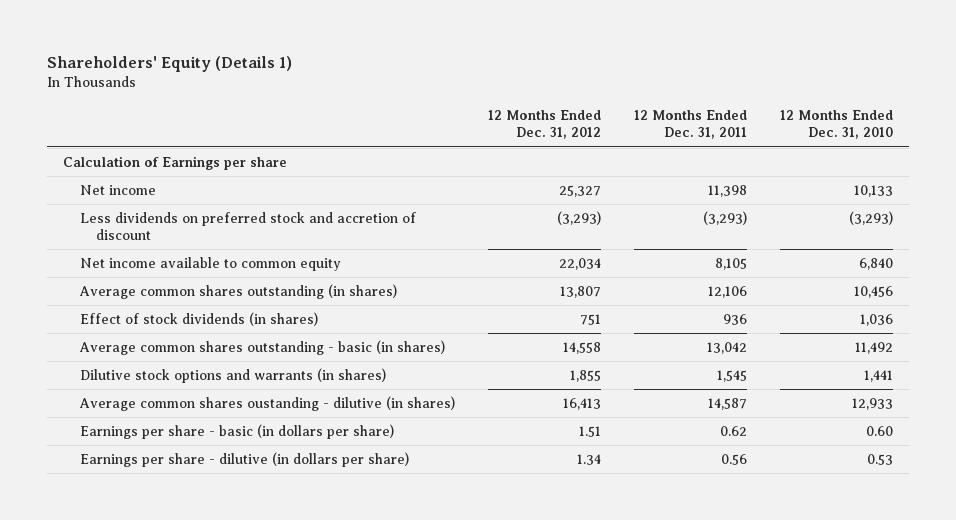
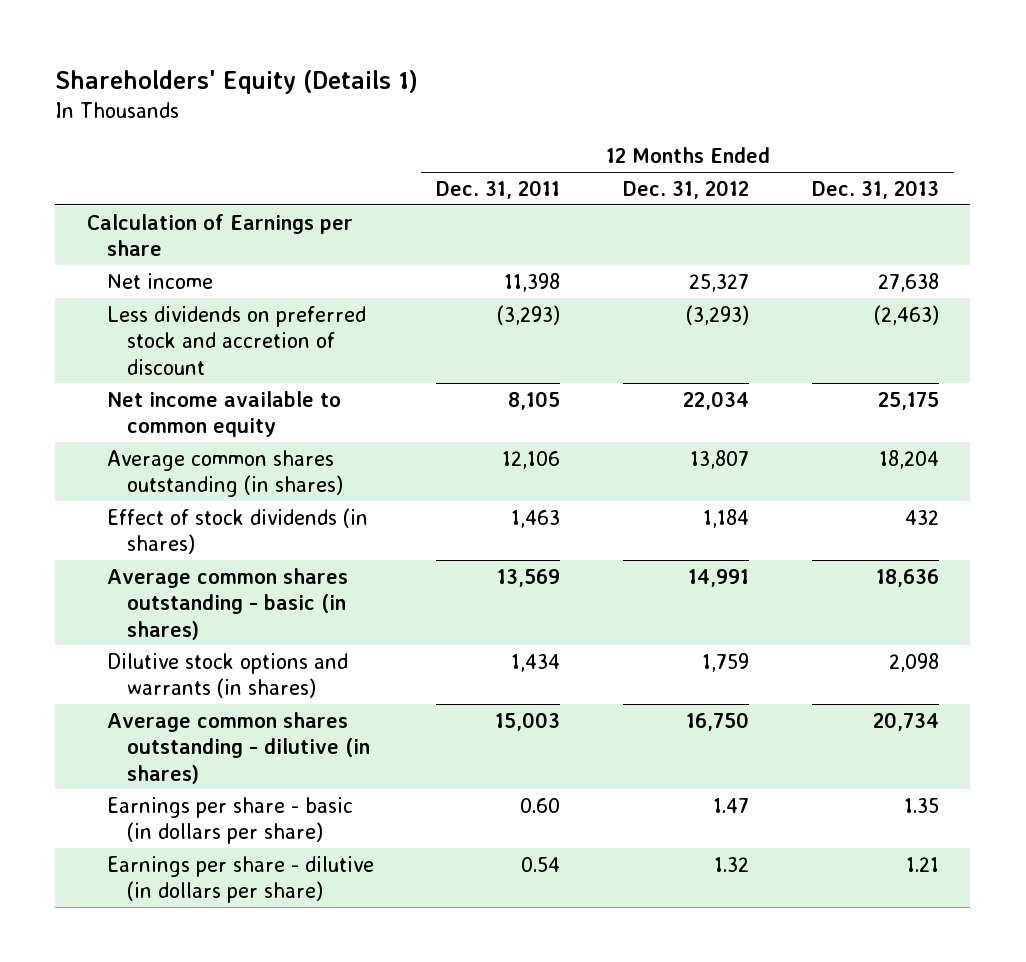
[779,109,893,140] 12 Months Ended Dec. 31, 2010 -> none
none -> [811,179,939,199] Dec. 31, 2013
[579,313,601,325] 751 -> [703,508,750,528] 1,184
[722,313,747,325] 936 -> [511,509,561,528] 1,463
[562,341,601,354] 14,558 -> [688,568,750,587] 14,991
[706,341,747,354] 13,042 -> [497,568,561,587] 13,569
[569,369,601,382] 1,855 -> [702,652,750,672] 1,759
[716,369,747,382] 1,545 -> [511,653,561,672] 1,434
[78,395,455,411] Average common shares oustanding - dilutive (in shares) -> [106,711,370,784] Average common shares outstanding - dilutive (in shares)
[562,397,601,410] 16,413 -> [686,711,750,731] 16,750
[707,397,747,410] 14,587 -> [495,711,561,731] 15,003
[578,425,601,437] 1.51 -> [713,797,750,813] 1.47
[719,425,747,436] 0.62 -> [520,797,561,813] 0.60
[576,453,601,465] 1.34 -> [714,856,750,872] 1.32
[720,453,747,465] 0.56 -> [521,856,561,872] 0.54

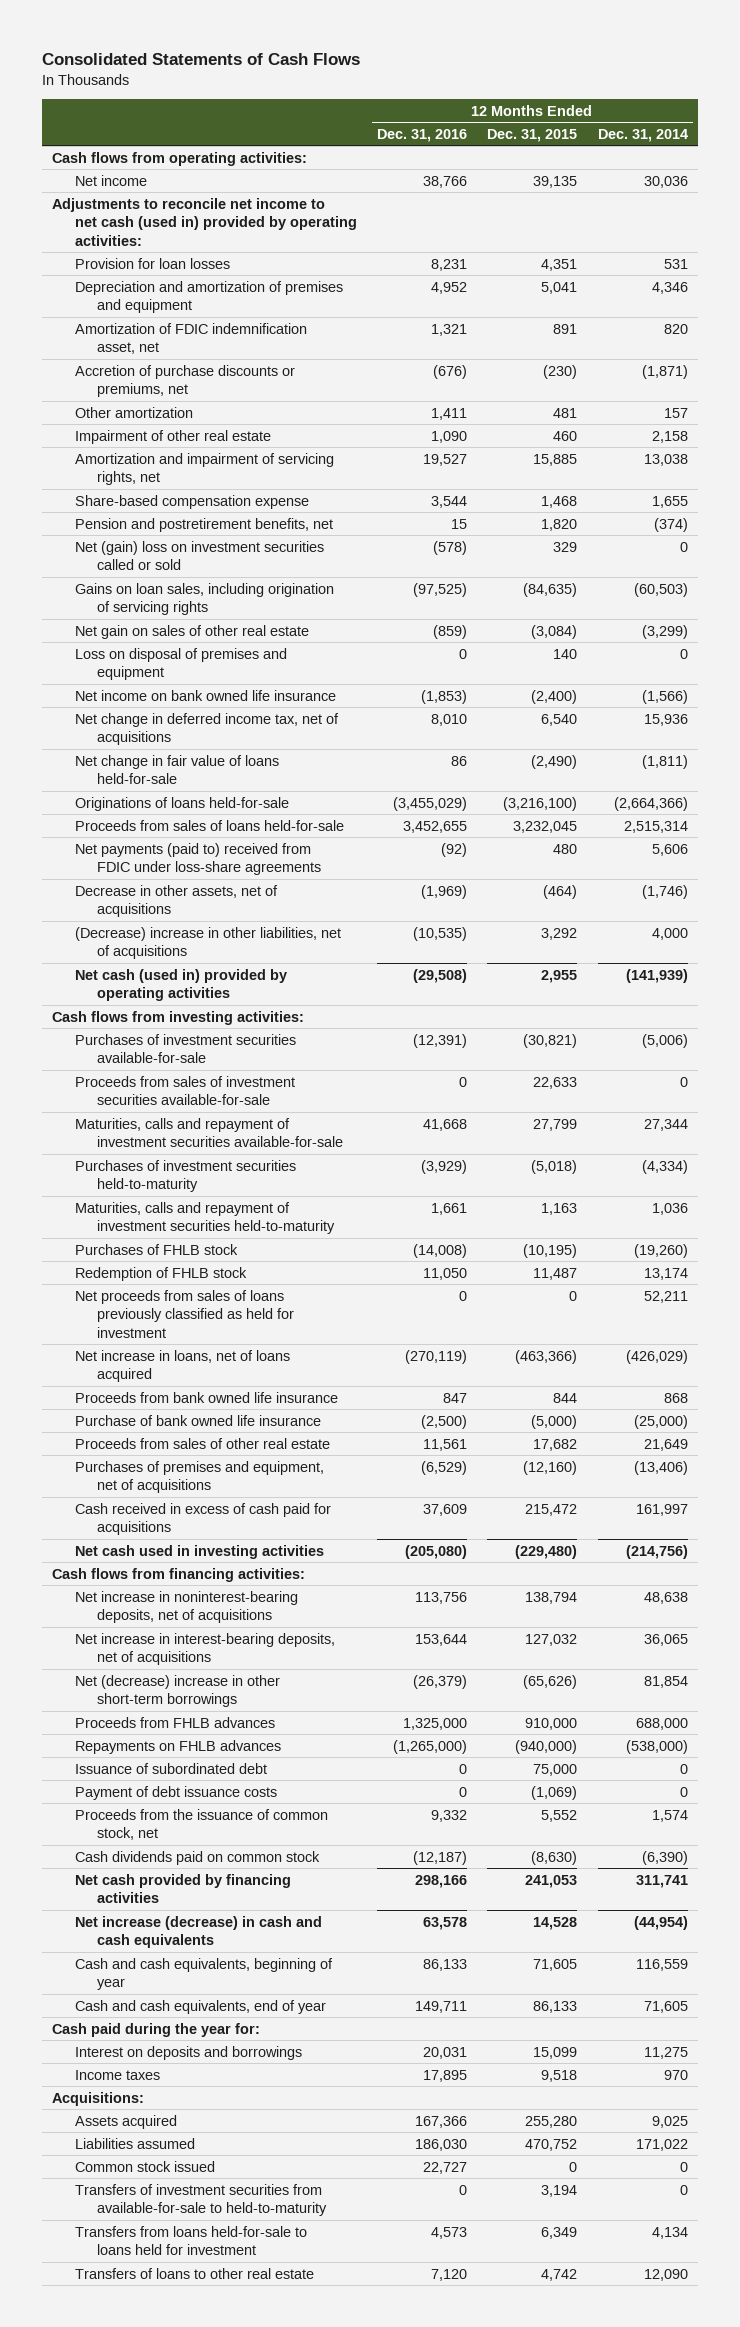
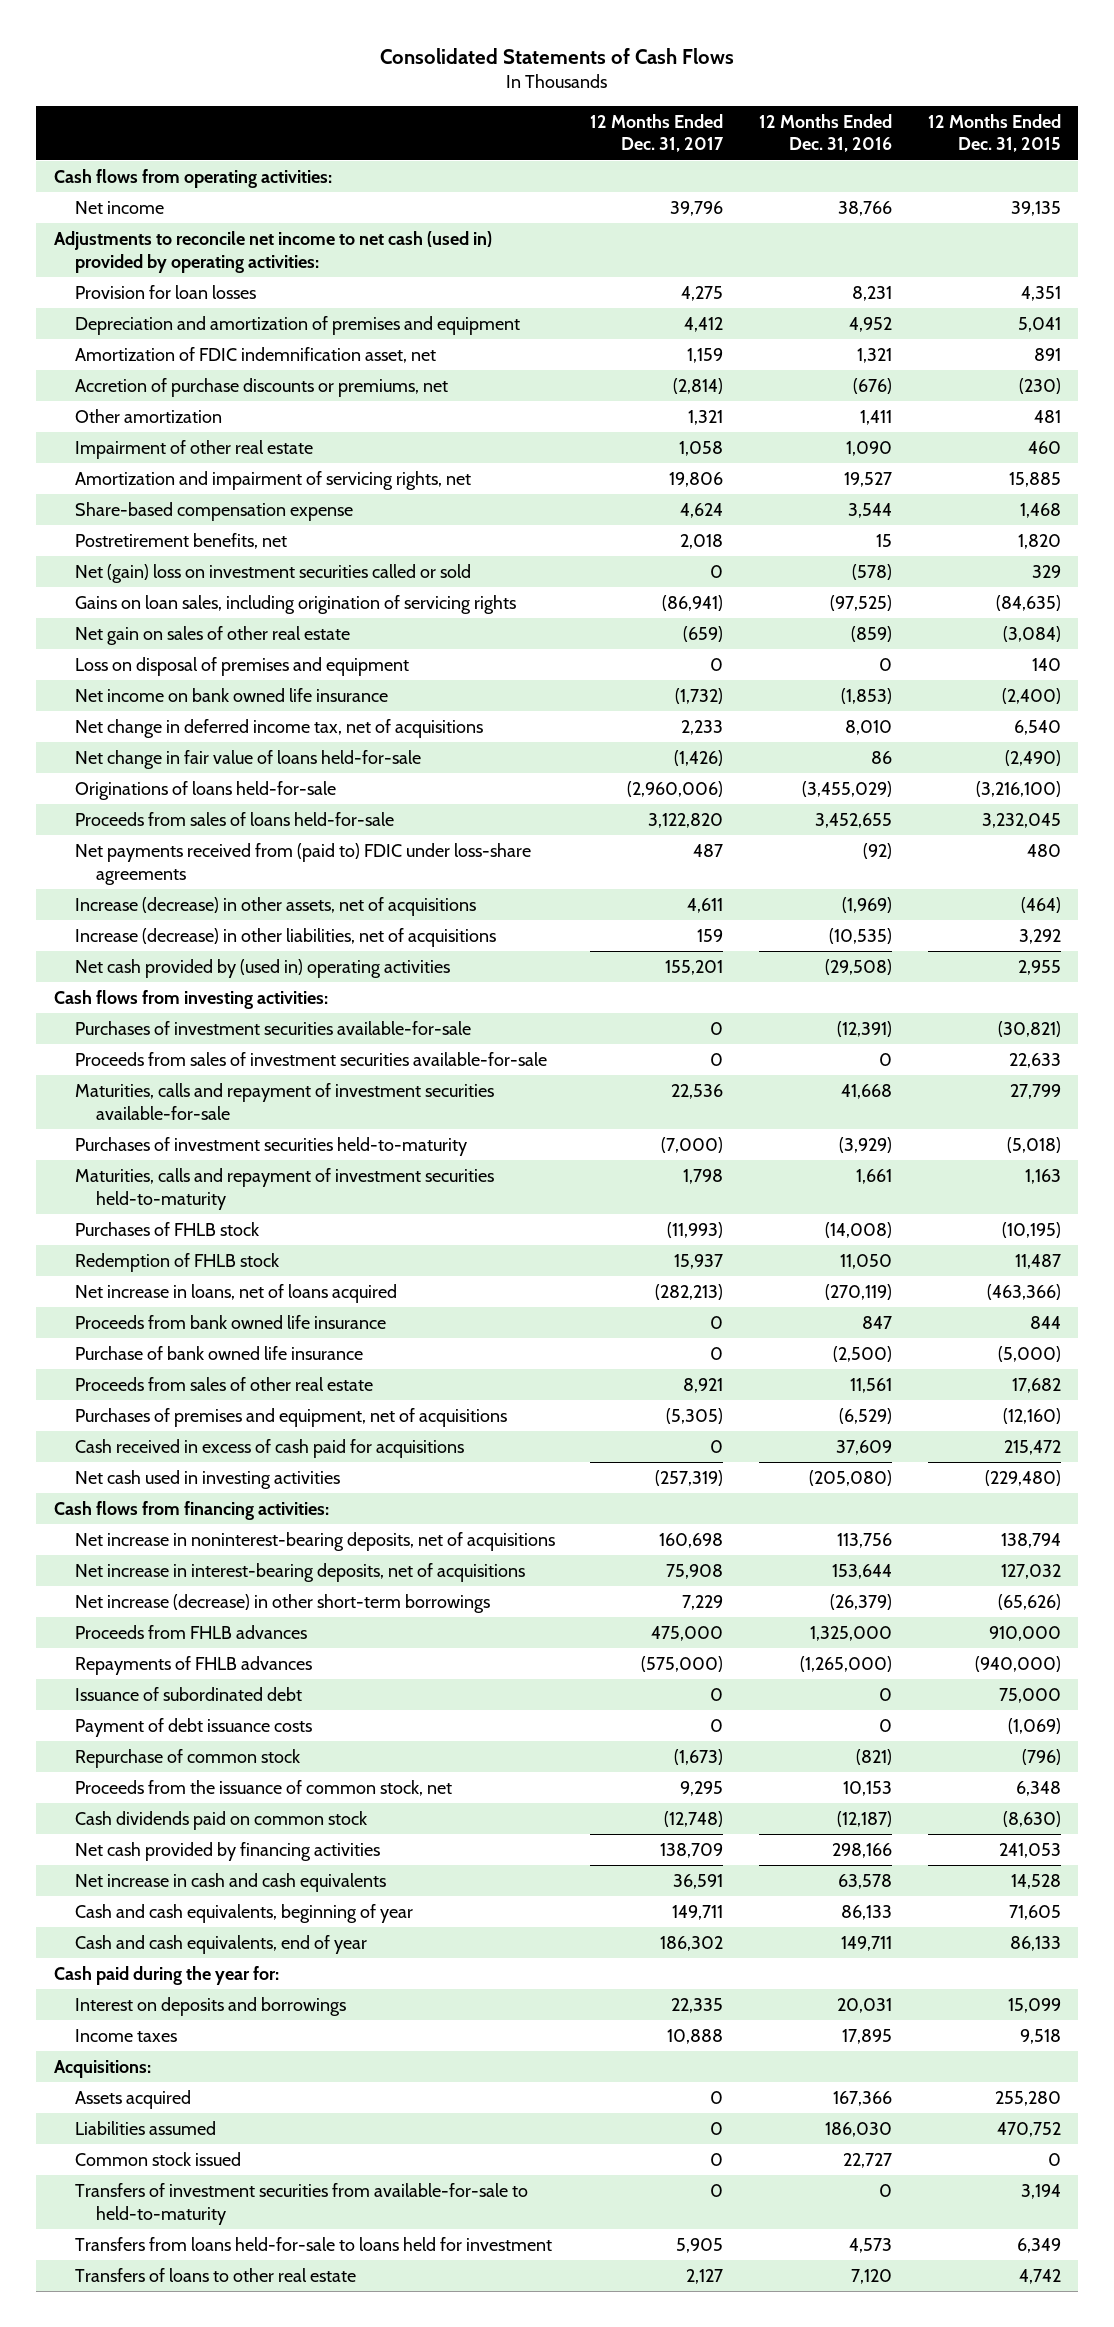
[597,128,688,142] Dec. 31, 2014 -> none
none -> [590,113,725,153] 12 Months Ended Dec. 31, 2017
[74,517,333,532] Pension and postretirement benefits, net -> [74,532,287,549] Postretirement benefits, net
[74,842,321,876] Net payments (paid to) received from FDIC under loss-share agreements -> [74,842,531,885] Net payments received from (paid to) FDIC under loss-share agreements
[74,884,278,918] Decrease in other assets, net of acquisitions -> [74,896,476,916] Increase (decrease) in other assets, net of acquisitions
[74,926,341,960] (Decrease) increase in other liabilities, net of acquisitions -> [74,927,496,947] Increase (decrease) in other liabilities, net of acquisitions
[74,968,287,1002] Net cash (used in) provided by operating activities -> [74,958,450,978] Net cash provided by (used in) operating activities
[74,1289,294,1338] Net proceeds from sales of loans previously classified as held for investment -> none
[74,1674,280,1708] Net (decrease) increase in other short-term borrowings -> [74,1593,490,1613] Net increase (decrease) in other short-term borrowings
[74,1739,281,1754] Repayments on FHLB advances -> [74,1655,312,1675] Repayments of FHLB advances
none -> [74,1748,300,1768] Repurchase of common stock
[430,1809,467,1822] 9,332 -> [842,1780,892,1796] 10,153
[541,1809,578,1822] 5,552 -> [1015,1780,1061,1796] 6,348
[74,1915,322,1949] Net increase (decrease) in cash and cash equivalents -> [74,1872,386,1892] Net increase in cash and cash equivalents

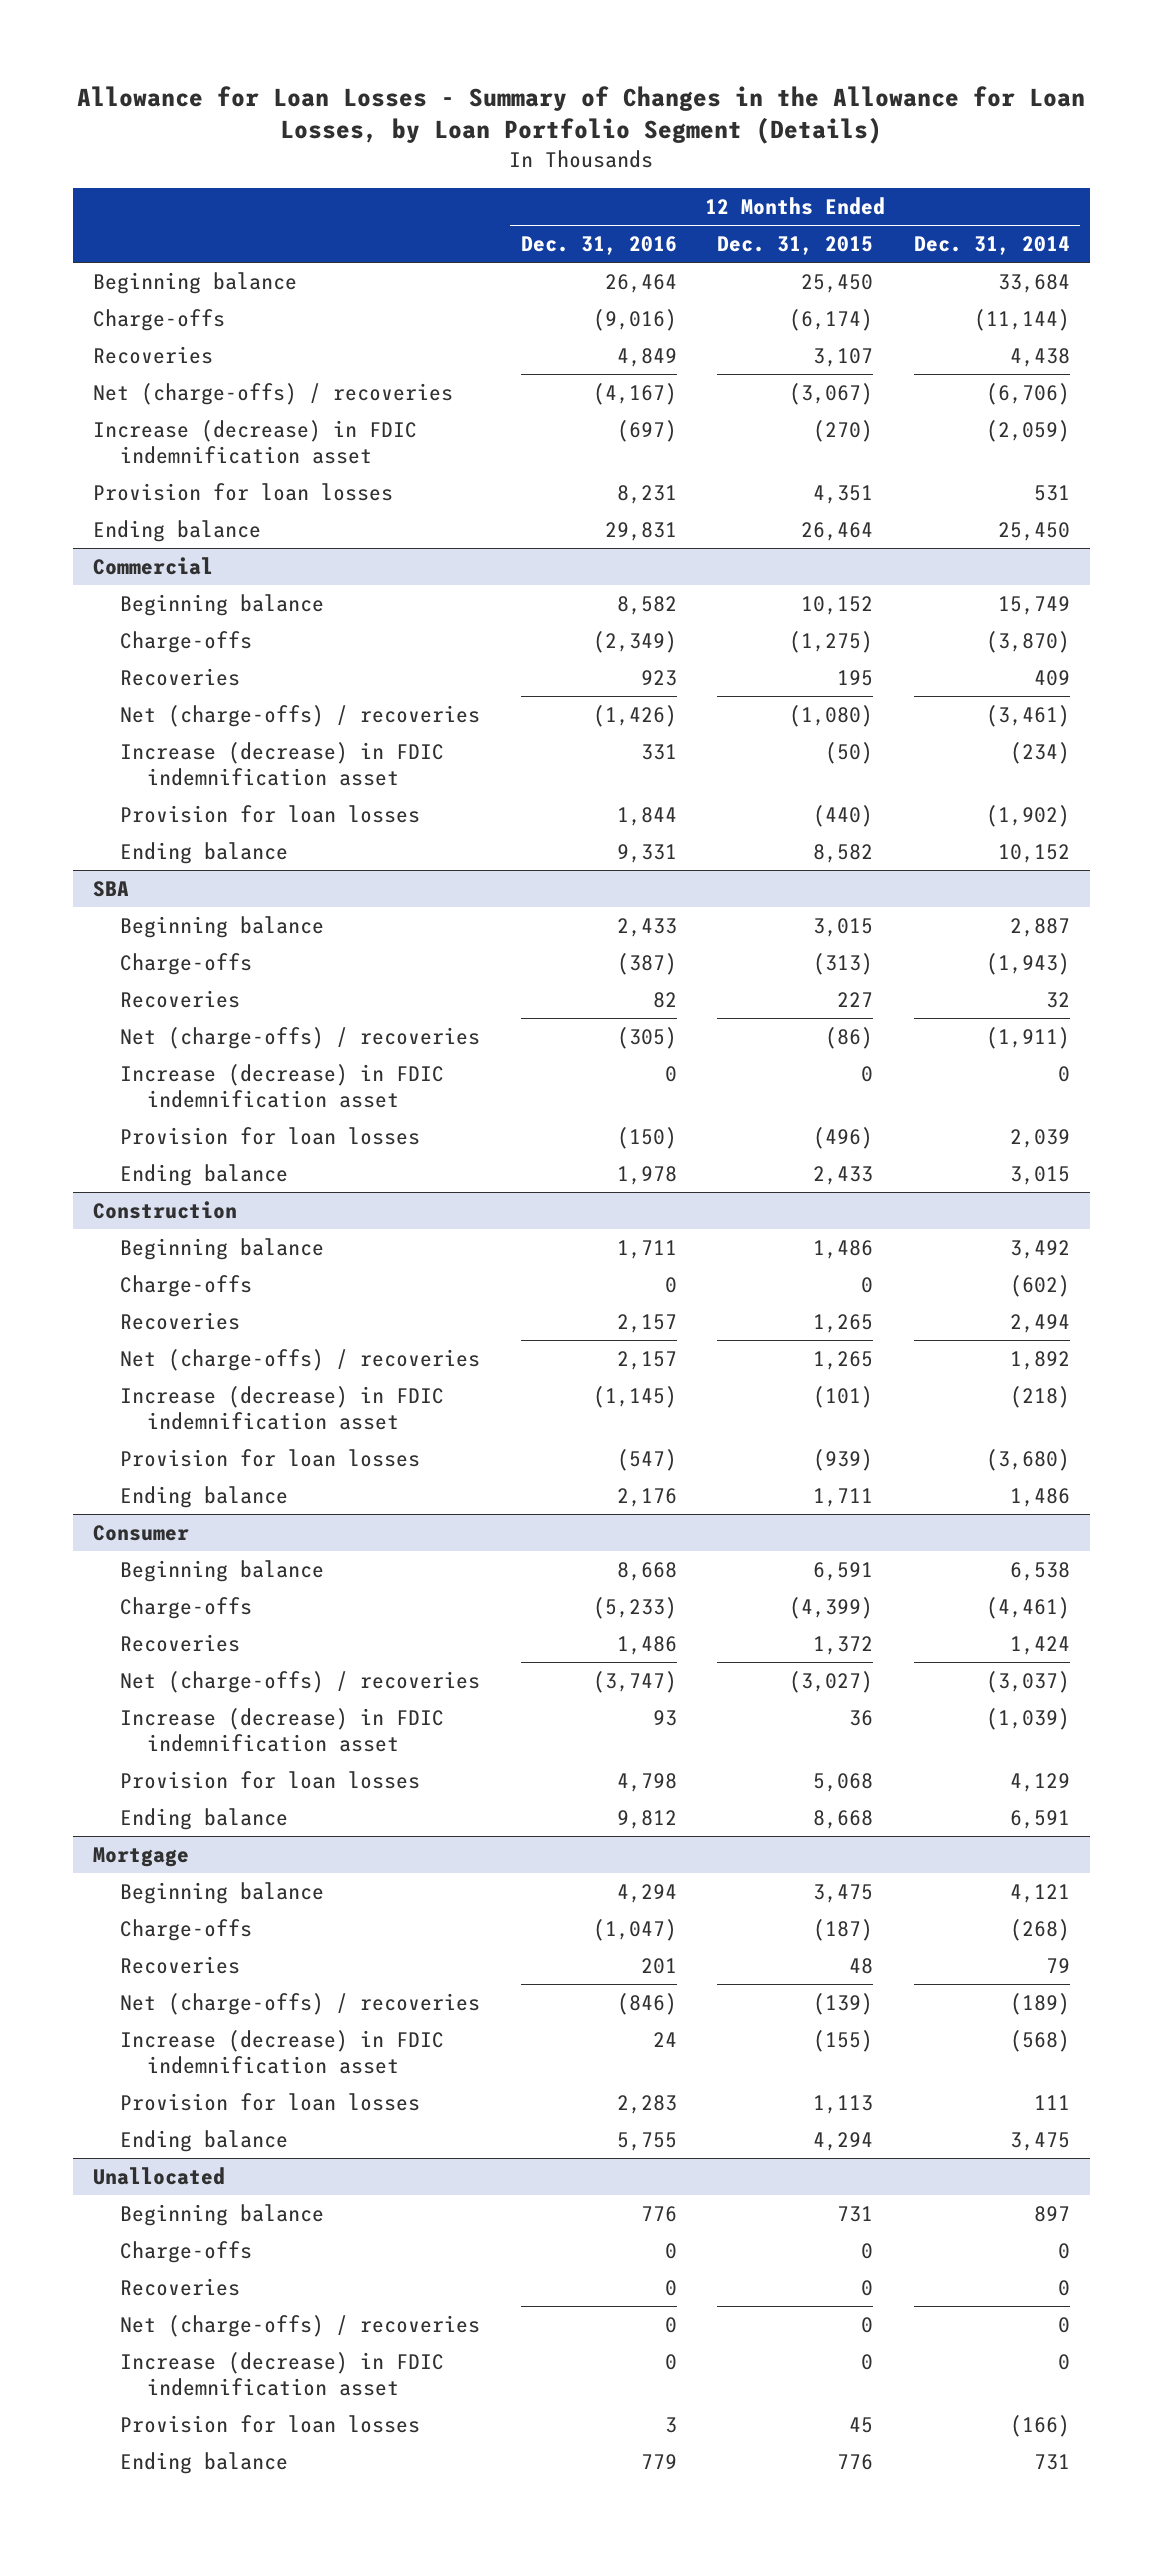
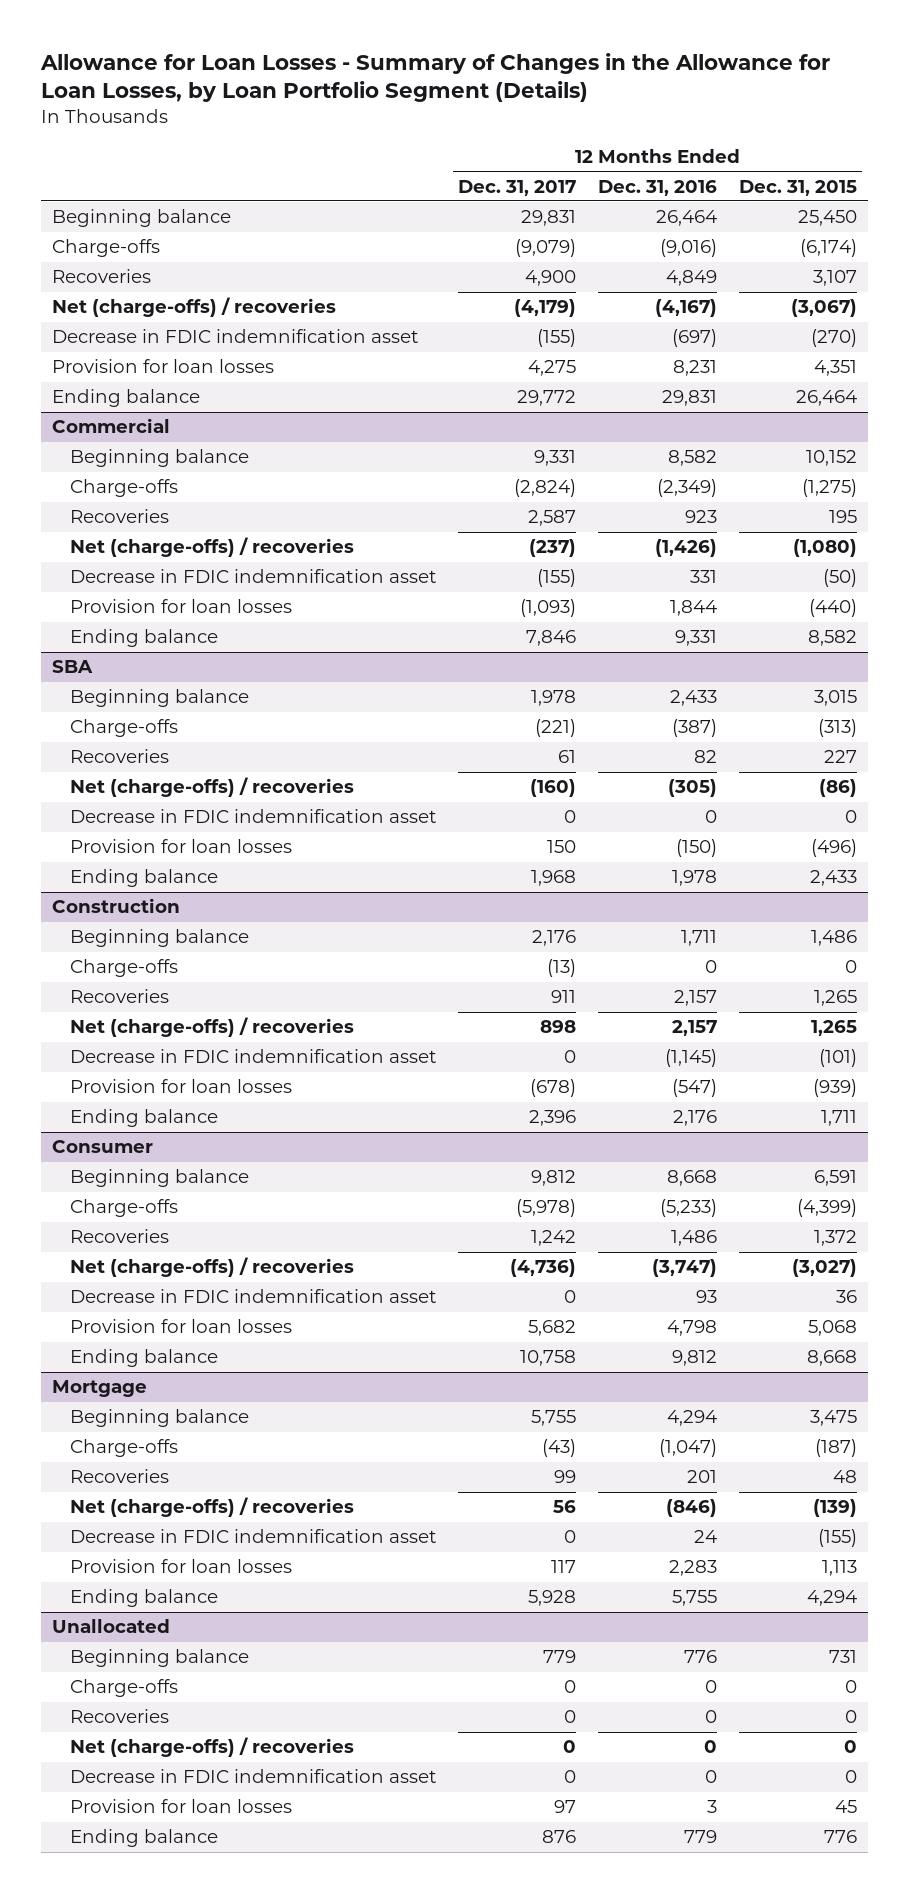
[913,235,1070,255] Dec. 31, 2014 -> none
none -> [458,179,577,196] Dec. 31, 2017
[93,419,418,465] Increase (decrease) in FDIC indemnification asset -> [51,329,419,344] Decrease in FDIC indemnification asset
[119,741,444,787] Increase (decrease) in FDIC indemnification asset -> [69,569,437,584] Decrease in FDIC indemnification asset
[119,1063,444,1109] Increase (decrease) in FDIC indemnification asset -> [69,809,437,824] Decrease in FDIC indemnification asset
[119,1385,444,1431] Increase (decrease) in FDIC indemnification asset -> [69,1049,437,1064] Decrease in FDIC indemnification asset
[119,1707,444,1753] Increase (decrease) in FDIC indemnification asset -> [69,1289,437,1304] Decrease in FDIC indemnification asset
[119,2029,444,2075] Increase (decrease) in FDIC indemnification asset -> [69,1529,437,1544] Decrease in FDIC indemnification asset
[119,2351,444,2397] Increase (decrease) in FDIC indemnification asset -> [69,1769,437,1784] Decrease in FDIC indemnification asset

